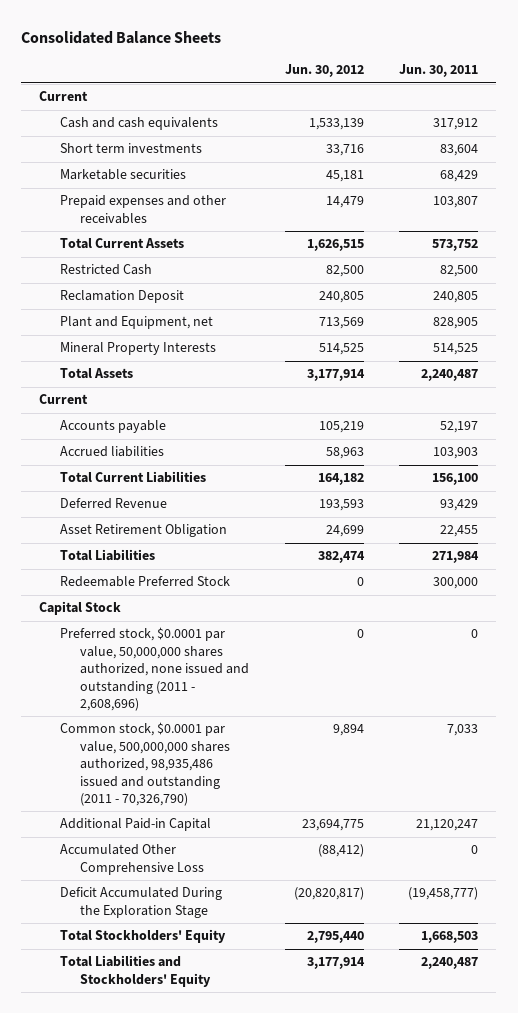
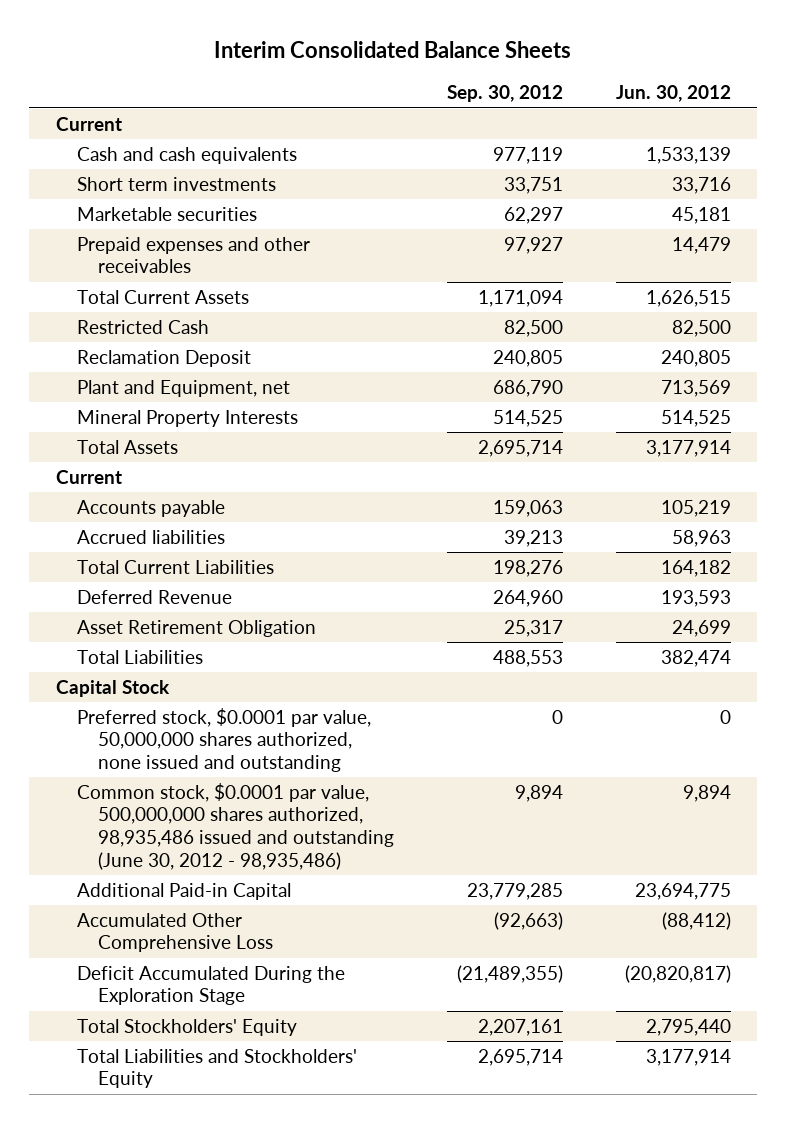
[21,30,222,44] Consolidated Balance Sheets -> [214,41,572,59] Interim Consolidated Balance Sheets
[399,64,479,78] Jun. 30, 2011 -> none
none -> [447,85,564,103] Sep. 30, 2012
[59,576,230,588] Redeemable Preferred Stock -> none
[59,627,250,712] Preferred stock, $0.0001 par value, 50,000,000 shares authorized, none issued and outstanding (2011 - 2,608,696) -> [76,707,371,772] Preferred stock, $0.0001 par value, 50,000,000 shares authorized, none issued and outstanding
[59,722,231,807] Common stock, $0.0001 par value, 500,000,000 shares authorized, 98,935,486 issued and outstanding (2011 - 70,326,790) -> [76,782,395,870] Common stock, $0.0001 par value, 500,000,000 shares authorized, 98,935,486 issued and outstanding (June 30, 2012 - 98,935,486)

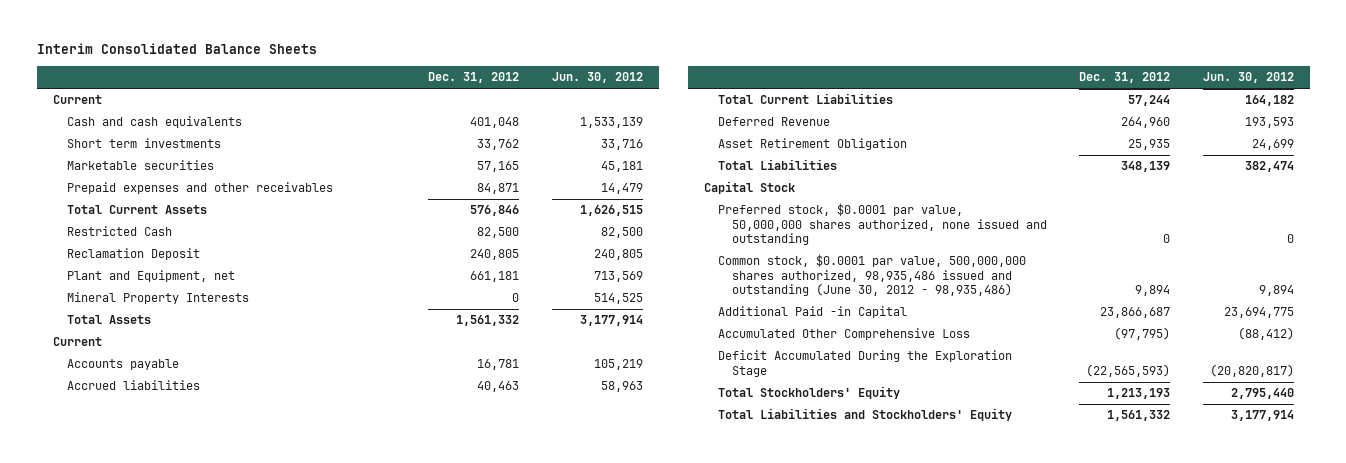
[447,85,564,103] Sep. 30, 2012 -> none
none -> [428,72,520,84] Dec. 31, 2012
[76,882,291,900] Additional Paid-in Capital -> [717,306,907,319] Additional Paid -in Capital

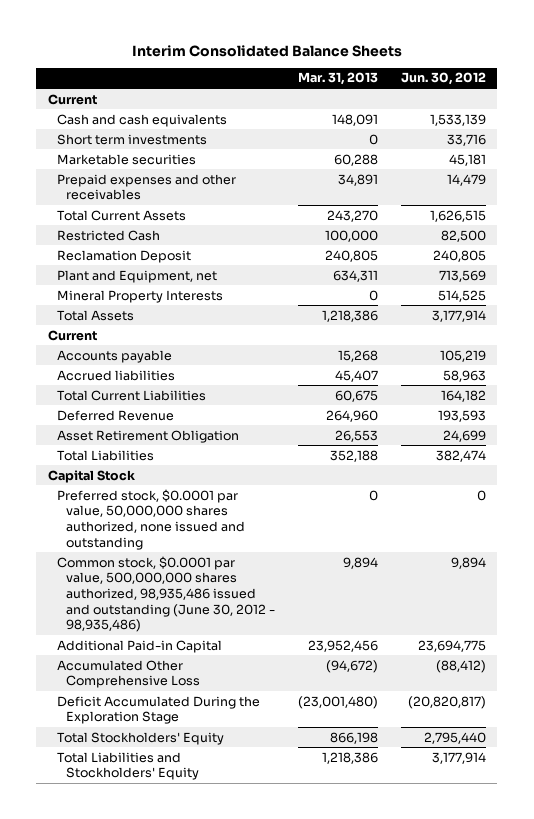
[428,72,520,84] Dec. 31, 2012 -> none
none -> [297,72,378,86] Mar. 31, 2013
[717,306,907,319] Additional Paid -in Capital -> [56,639,222,653] Additional Paid-in Capital

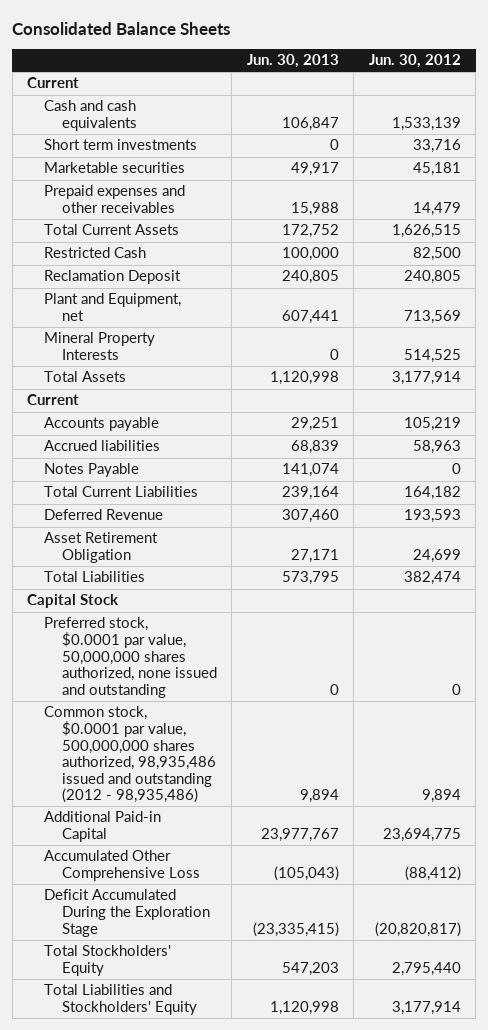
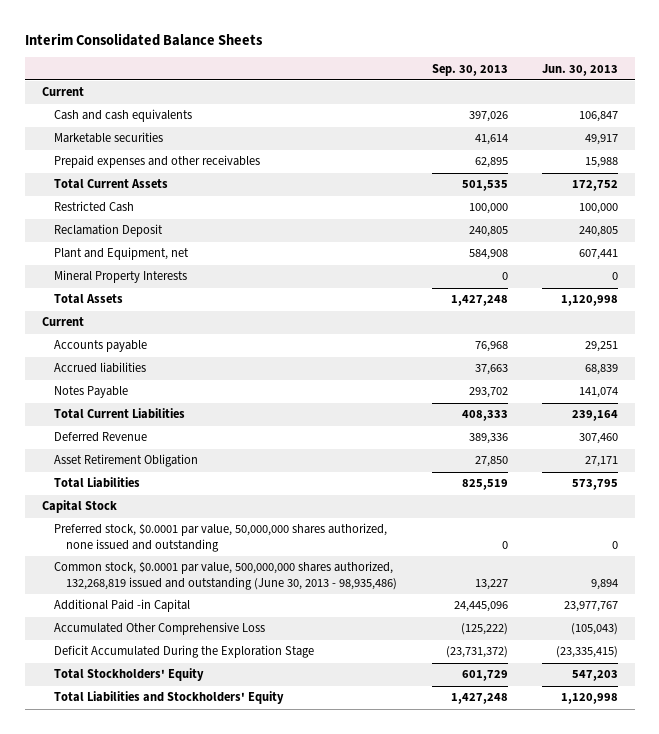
[12,21,231,35] Consolidated Balance Sheets -> [24,32,263,46] Interim Consolidated Balance Sheets
[368,54,461,69] Jun. 30, 2012 -> none
none -> [431,63,508,76] Sep. 30, 2013
[44,139,198,151] Short term investments -> none
[44,706,216,804] Common stock, $0.0001 par value, 500,000,000 shares authorized, 98,935,486 issued and outstanding (2012 - 98,935,486) -> [54,561,398,591] Common stock, $0.0001 par value, 500,000,000 shares authorized, 132,268,819 issued and outstanding (June 30, 2013 - 98,935,486)
[44,811,162,843] Additional Paid-in Capital -> [54,599,191,613] Additional Paid -in Capital

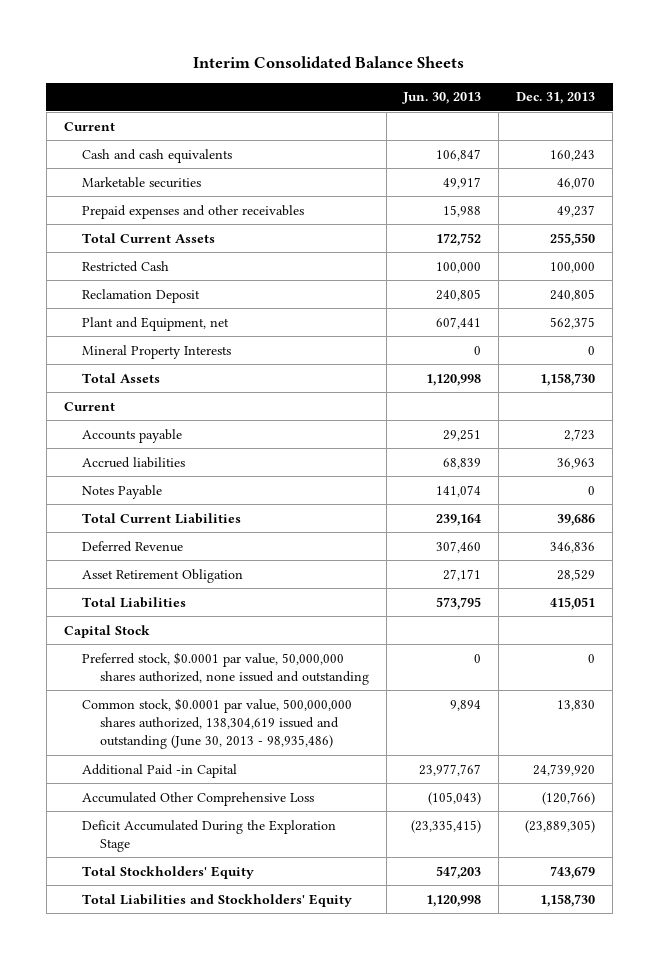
[431,63,508,76] Sep. 30, 2013 -> none
none -> [516,92,596,105] Dec. 31, 2013
[54,561,398,591] Common stock, $0.0001 par value, 500,000,000 shares authorized, 132,268,819 issued and outstanding (June 30, 2013 - 98,935,486) -> [81,697,352,750] Common stock, $0.0001 par value, 500,000,000 shares authorized, 138,304,619 issued and outstanding (June 30, 2013 - 98,935,486)

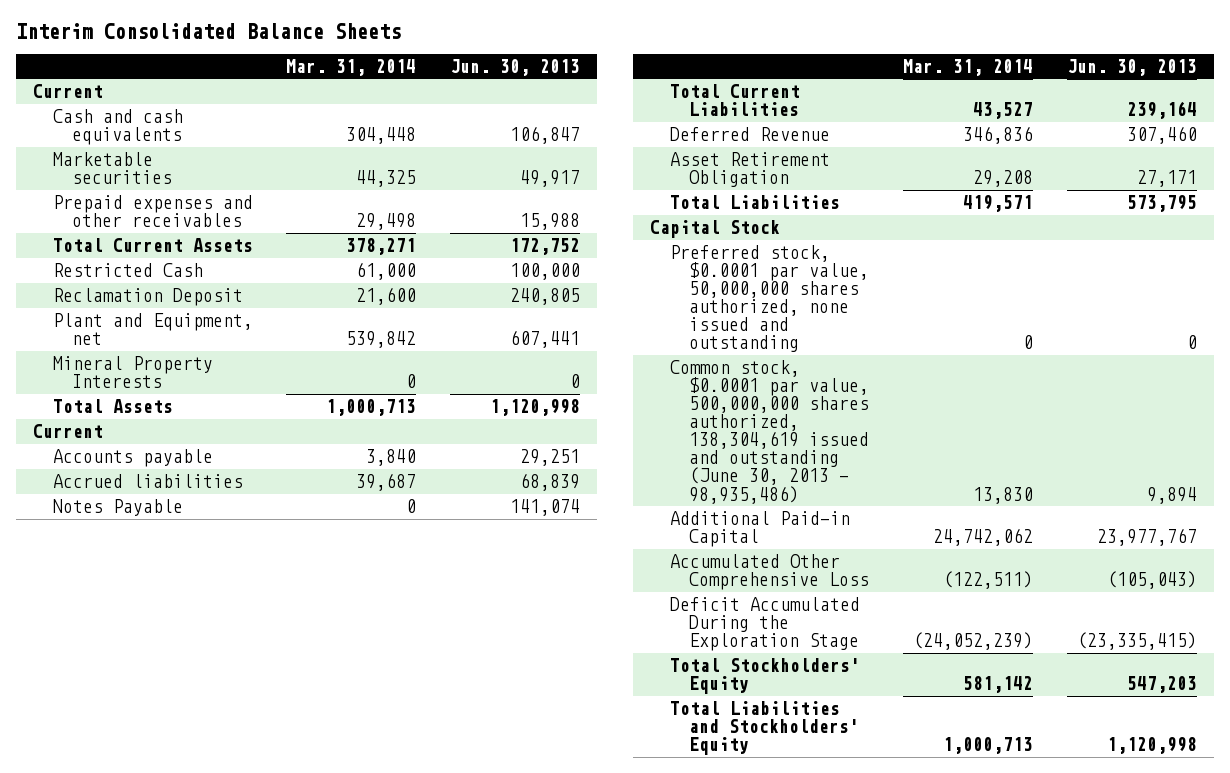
[516,92,596,105] Dec. 31, 2013 -> none
none -> [286,58,417,76] Mar. 31, 2014
[81,763,237,778] Additional Paid -in Capital -> [669,511,850,548] Additional Paid-in Capital

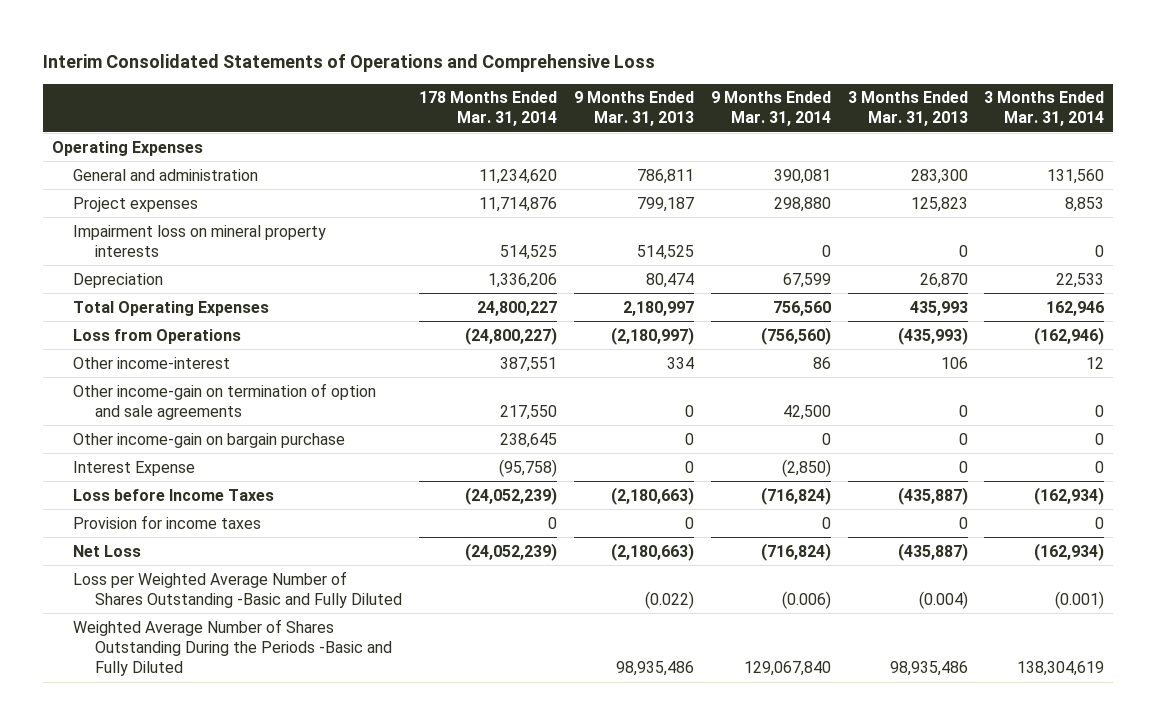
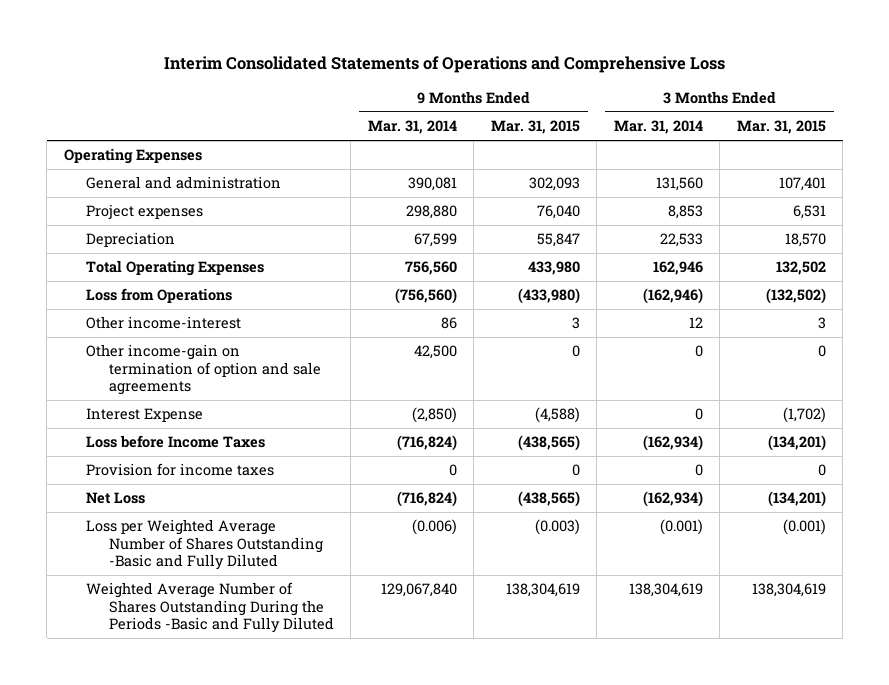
[418,91,557,127] 178 Months Ended Mar. 31, 2014 -> none
[573,91,694,127] 9 Months Ended Mar. 31, 2013 -> none
[847,91,968,127] 3 Months Ended Mar. 31, 2013 -> none
none -> [490,120,580,135] Mar. 31, 2015
none -> [736,120,826,135] Mar. 31, 2015
[73,224,327,257] Impairment loss on mineral property interests -> none
[73,432,346,448] Other income-gain on bargain purchase -> none

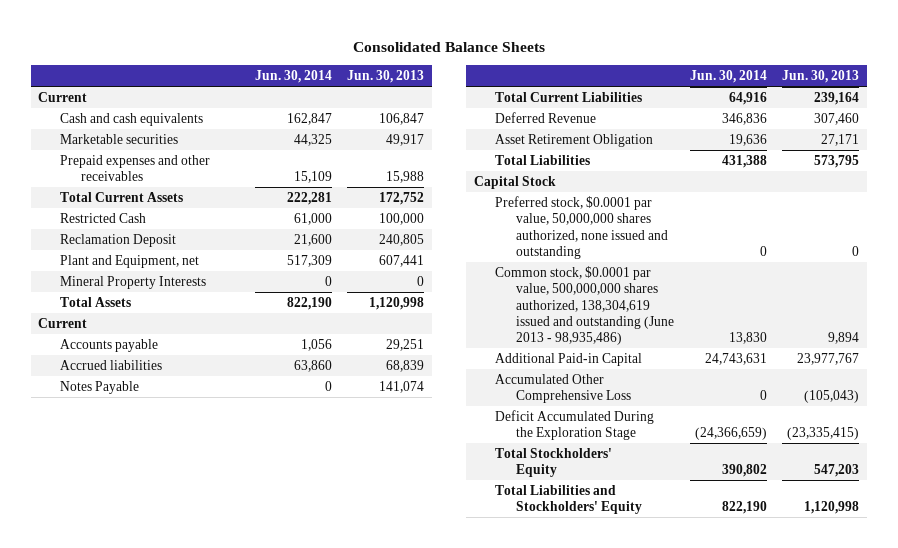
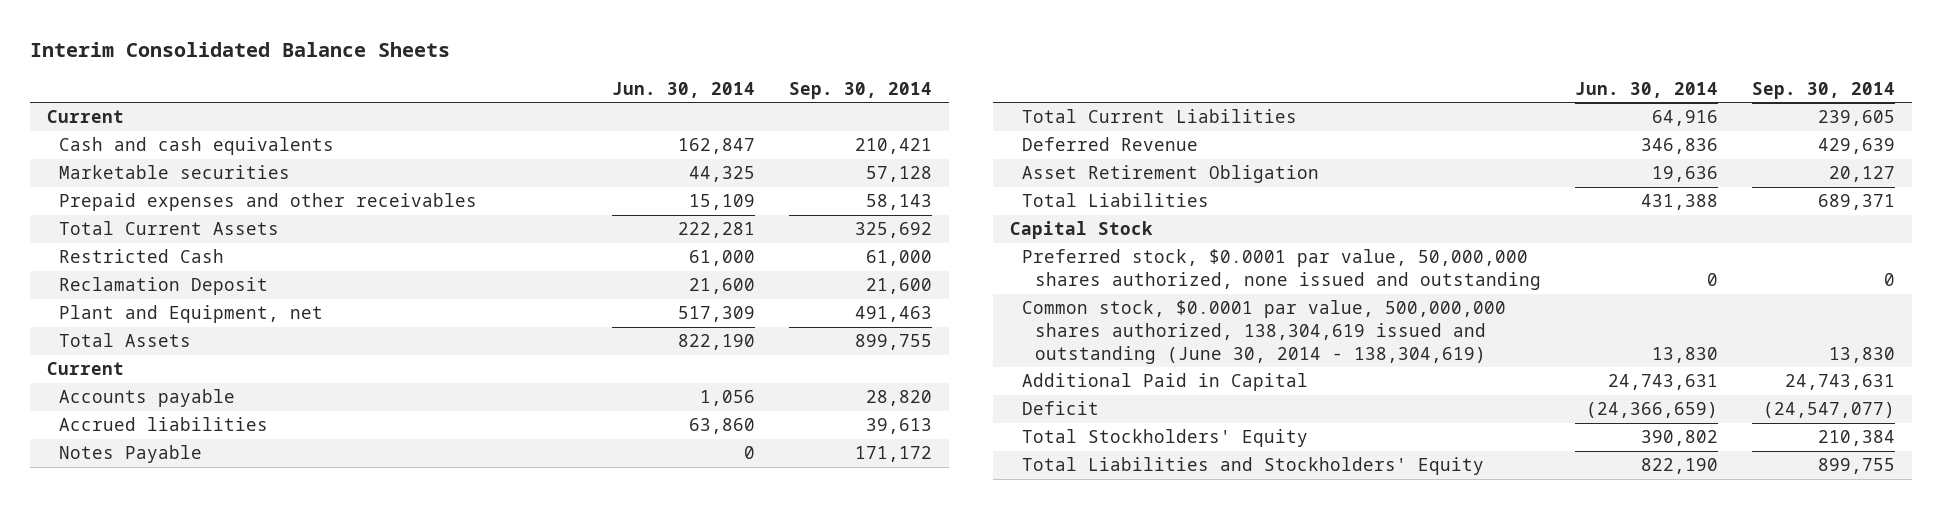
[352,41,545,52] Consolidated Balance Sheets -> [29,41,450,57] Interim Consolidated Balance Sheets
[347,70,425,84] Jun. 30, 2013 -> none
none -> [789,81,933,99] Sep. 30, 2014
[59,275,206,289] Mineral Property Interests -> none
[495,373,632,404] Accumulated Other Comprehensive Loss -> none
[495,265,675,346] Common stock, $0.0001 par value, 500,000,000 shares authorized, 138,304,619 issued and outstanding (June 2013 - 98,935,486) -> [1022,300,1507,364] Common stock, $0.0001 par value, 500,000,000 shares authorized, 138,304,619 issued and outstanding (June 30, 2014 - 138,304,619)
[495,352,643,366] Additional Paid-in Capital -> [1022,373,1309,392] Additional Paid in Capital
[495,409,655,441] Deficit Accumulated During the Exploration Stage -> [1022,401,1100,416] Deficit

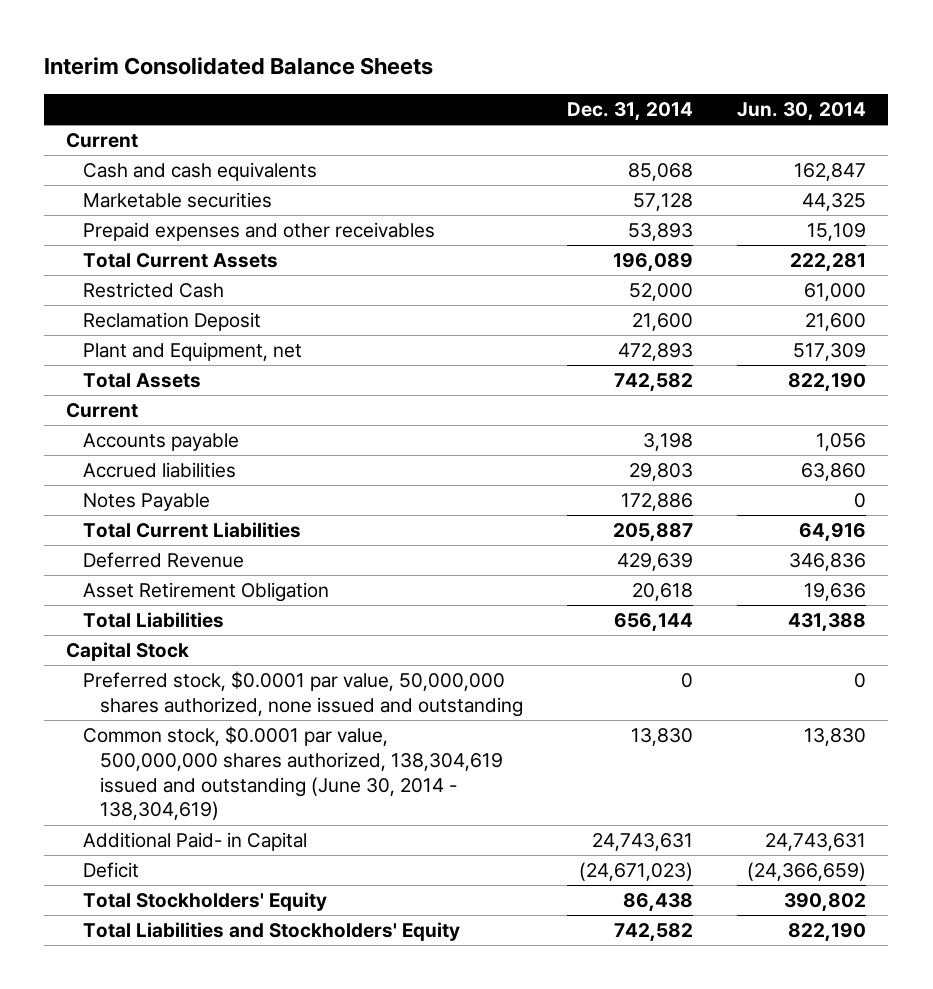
[789,81,933,99] Sep. 30, 2014 -> none
none -> [567,102,694,122] Dec. 31, 2014
[1022,373,1309,392] Additional Paid in Capital -> [83,832,308,852] Additional Paid- in Capital

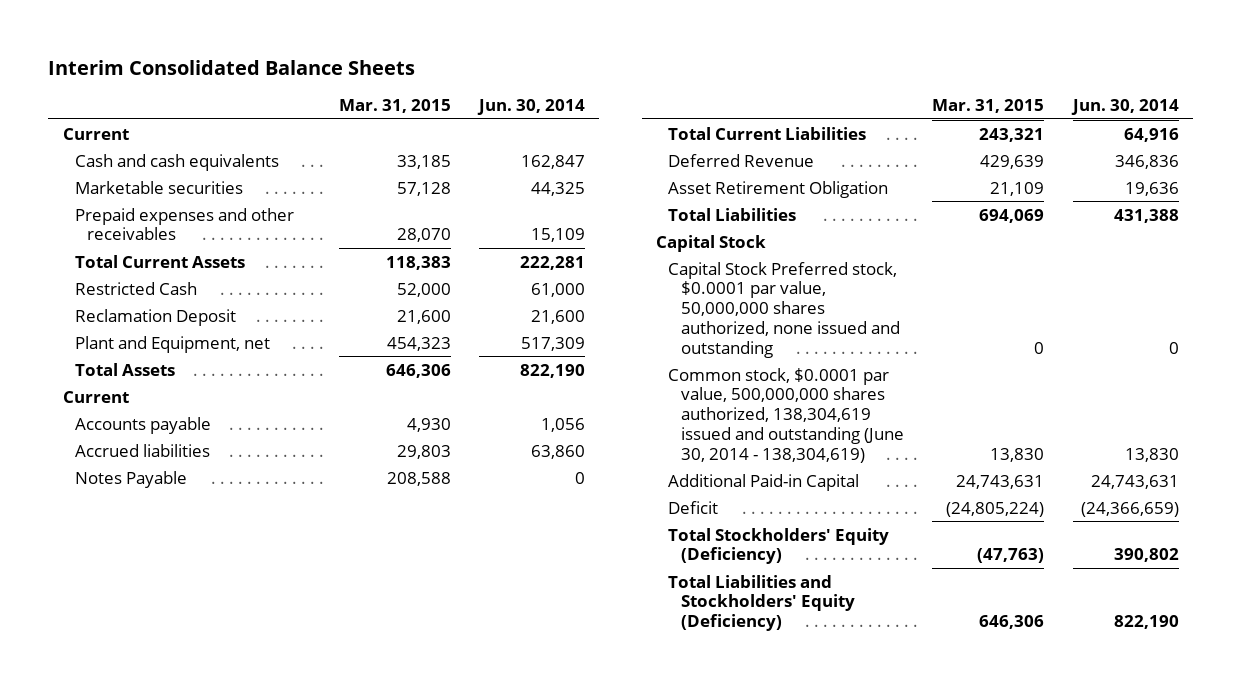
[567,102,694,122] Dec. 31, 2014 -> none
none -> [338,99,451,114] Mar. 31, 2015
[83,671,523,717] Preferred stock, $0.0001 par value, 50,000,000 shares authorized, none issued and outstanding -> [668,261,900,358] Capital Stock Preferred stock, $0.0001 par value, 50,000,000 shares authorized, none issued and outstanding
[83,832,308,852] Additional Paid- in Capital -> [668,473,860,491] Additional Paid-in Capital
[83,892,328,912] Total Stockholders' Equity -> [668,527,890,565] Total Stockholders' Equity (Deficiency)
[83,922,461,942] Total Liabilities and Stockholders' Equity -> [668,574,855,632] Total Liabilities and Stockholders' Equity (Deficiency)

